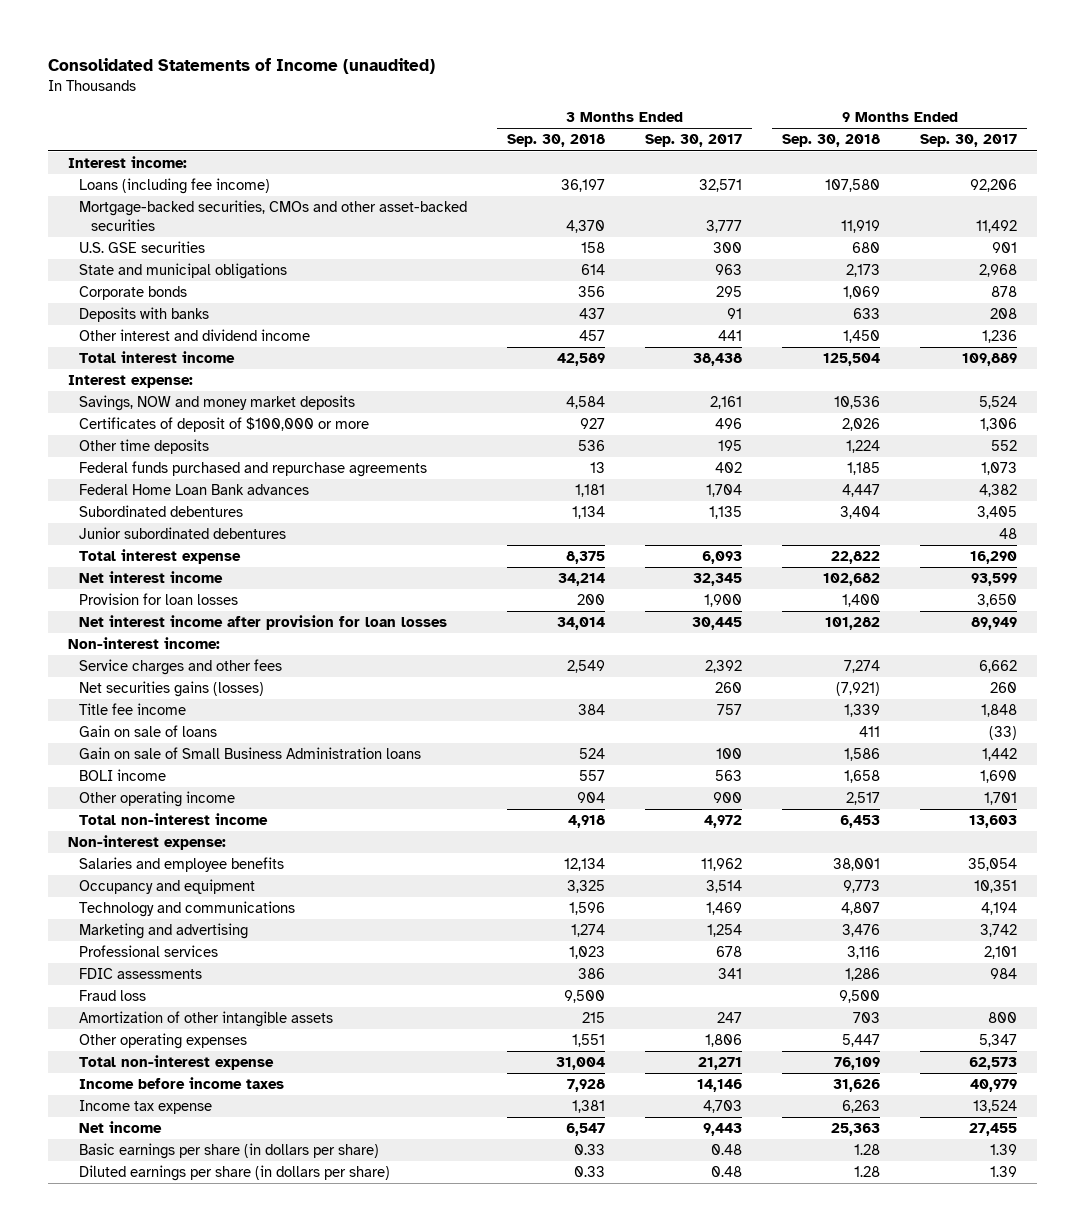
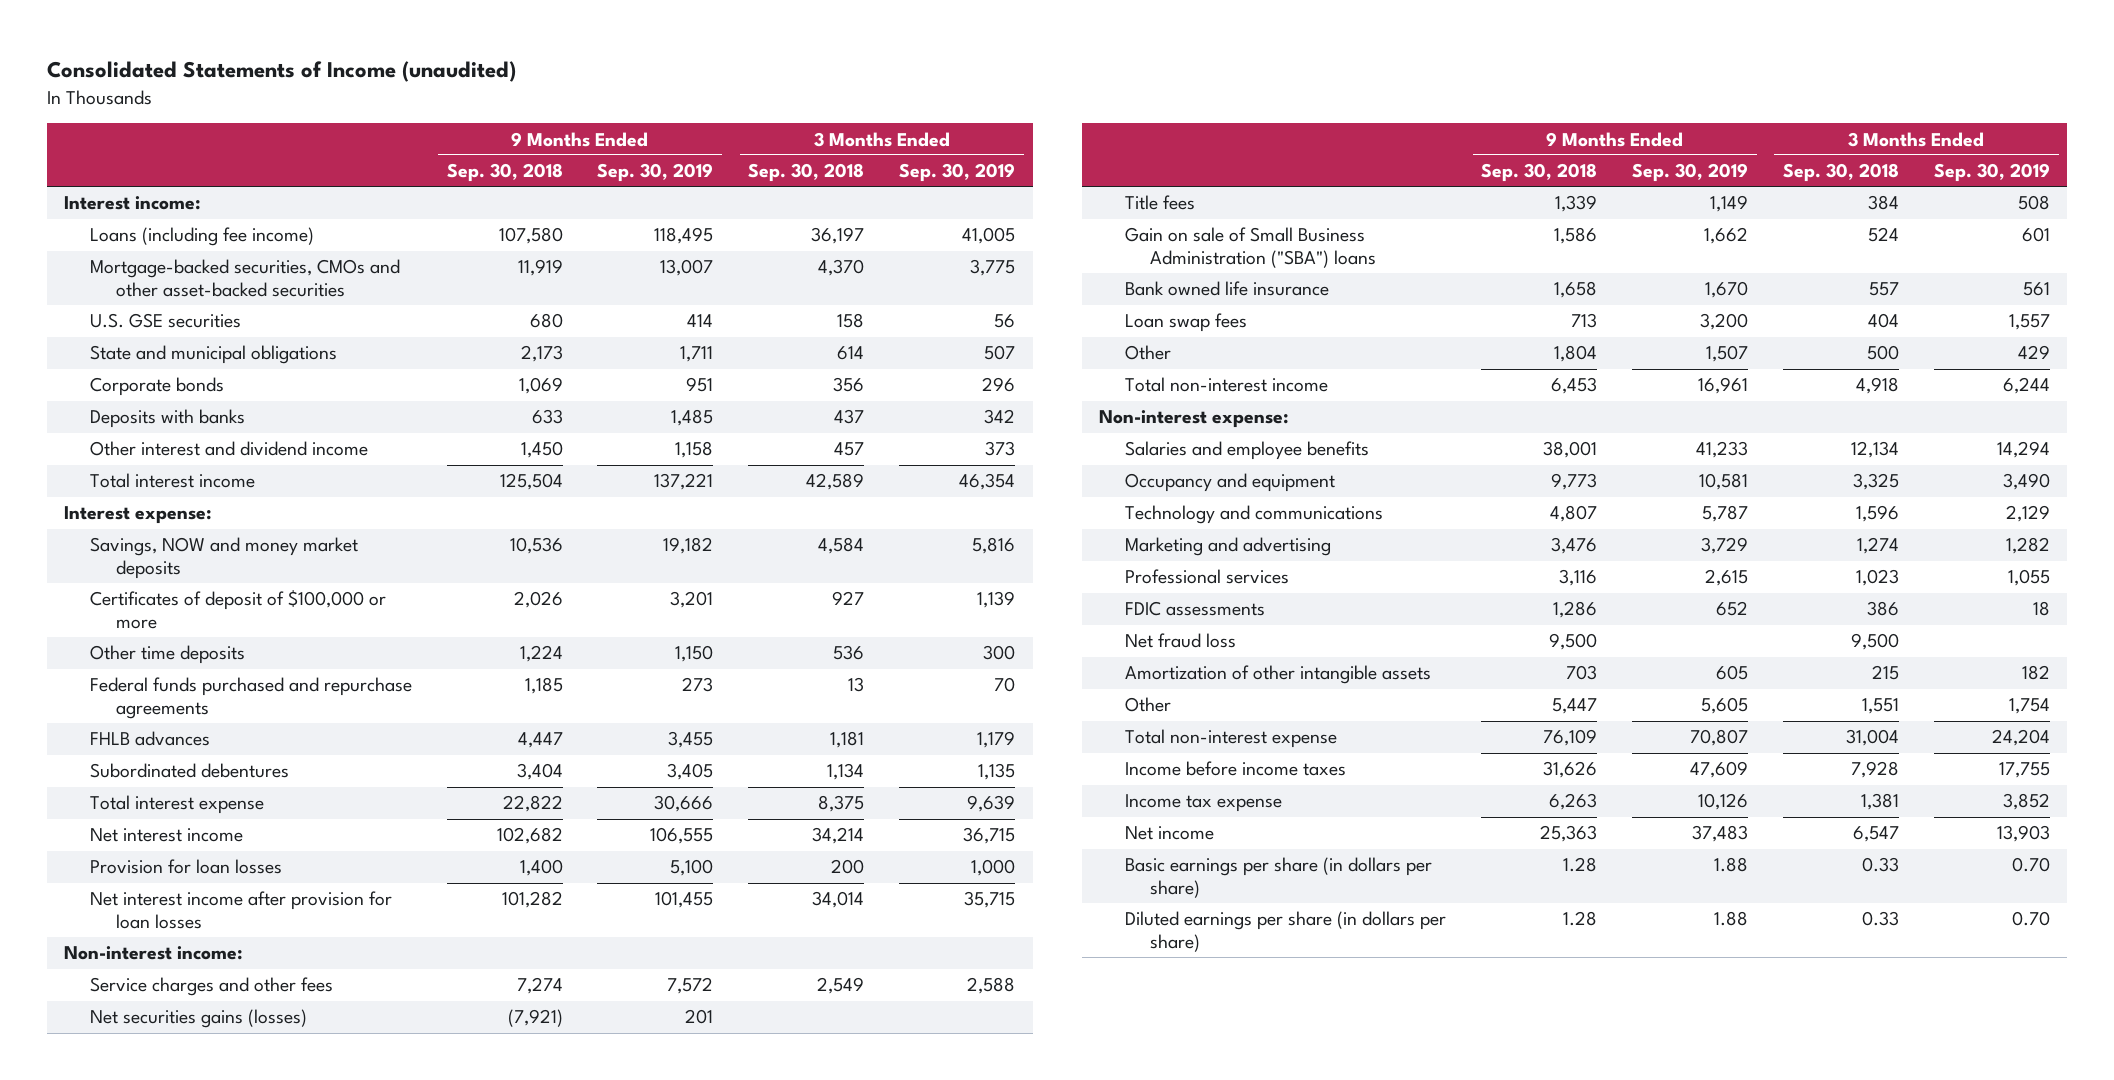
[645,134,743,148] Sep. 30, 2017 -> none
[920,134,1018,148] Sep. 30, 2017 -> none
none -> [597,163,714,183] Sep. 30, 2019
none -> [899,163,1016,183] Sep. 30, 2019
[79,484,310,496] Federal Home Loan Bank advances -> [89,731,210,747] FHLB advances
[79,527,287,540] Junior subordinated debentures -> none
[79,725,218,738] Gain on sale of loans -> none
[79,703,187,716] Title fee income -> [1124,195,1195,211] Title fees
[79,747,422,760] Gain on sale of Small Business Administration loans -> [1124,227,1377,269] Gain on sale of Small Business Administration ("SBA") loans
[79,769,167,782] BOLI income -> [1124,281,1329,297] Bank owned life insurance
none -> [1124,313,1247,333] Loan swap fees
[79,791,236,808] Other operating income -> [1124,345,1171,361] Other
[577,792,606,804] 904 -> [1867,345,1900,361] 500
[846,792,881,806] 2,517 -> [1554,345,1598,363] 1,804
[79,990,147,1002] Fraud loss -> [1124,633,1236,649] Net fraud loss
[79,1033,248,1050] Other operating expenses -> [1124,697,1171,713] Other

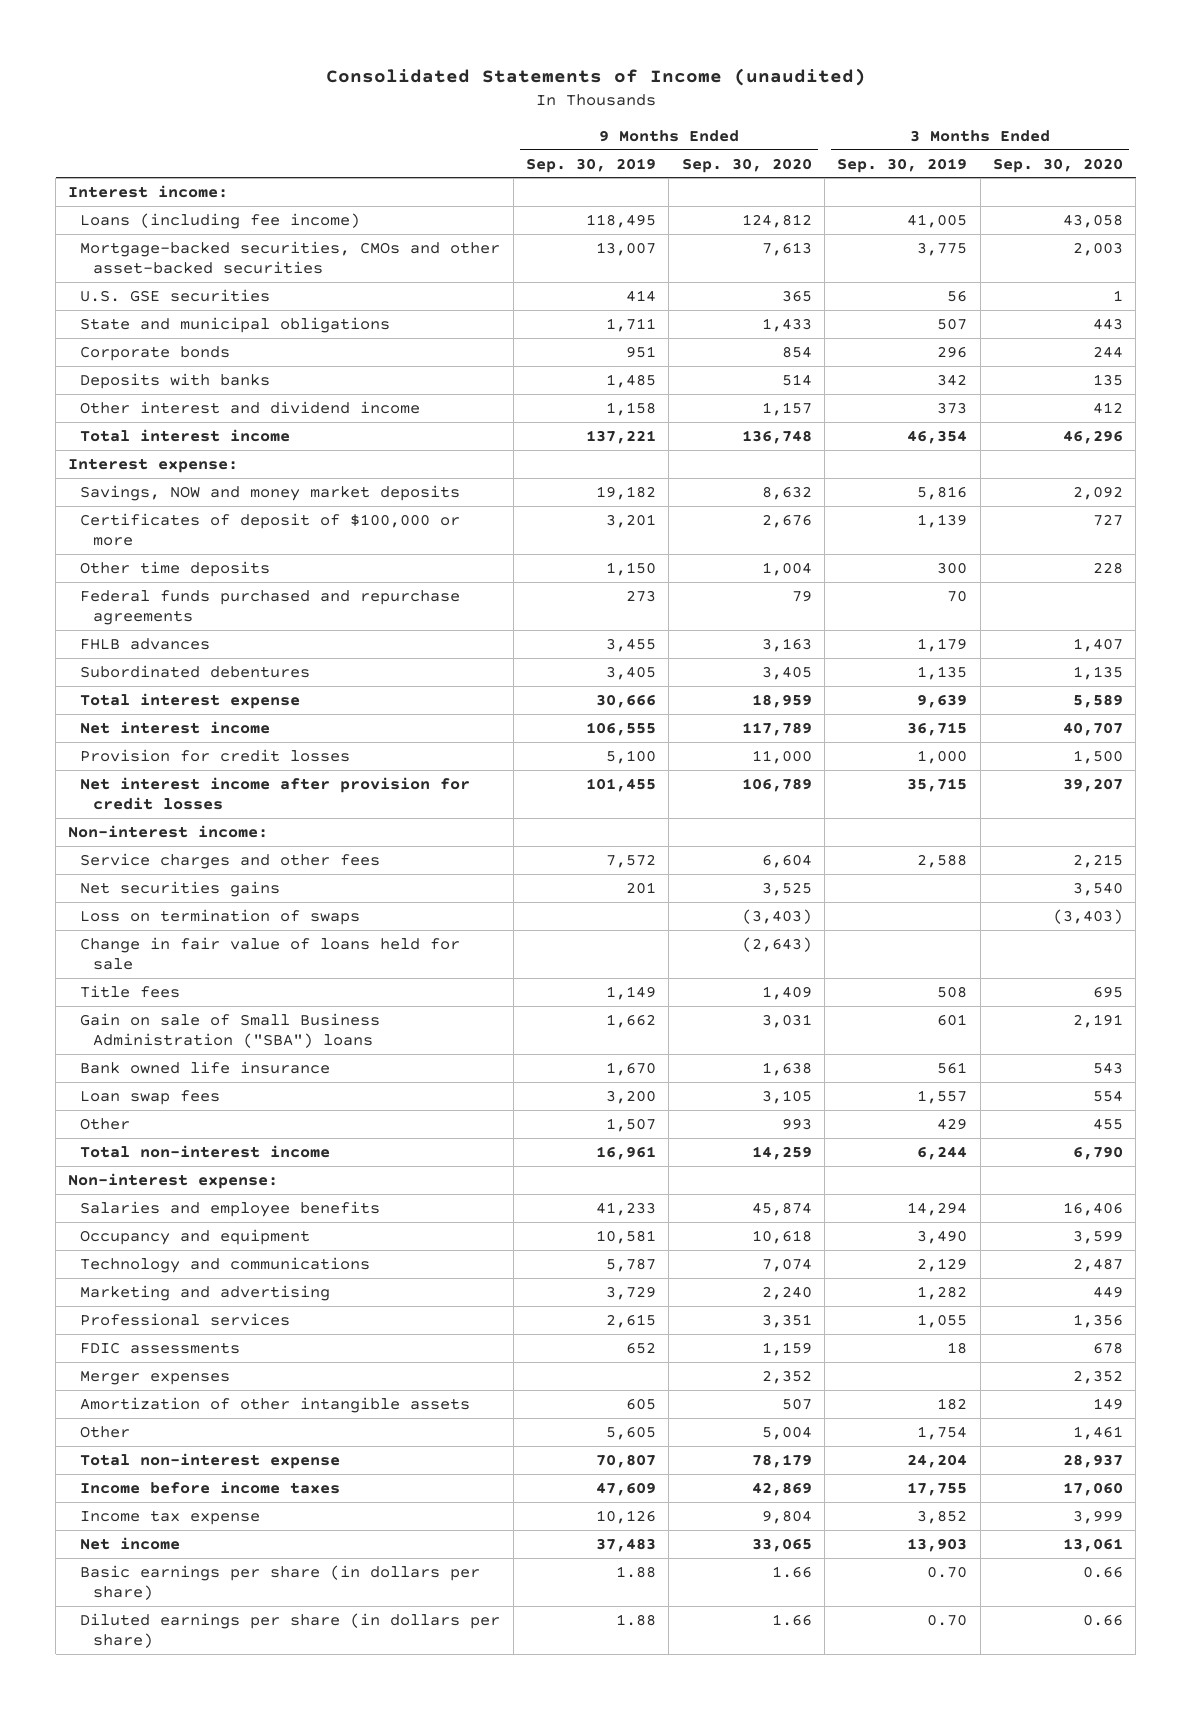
[446,163,563,183] Sep. 30, 2018 -> none
[748,163,865,183] Sep. 30, 2018 -> none
none -> [681,157,812,173] Sep. 30, 2020
none -> [992,157,1123,173] Sep. 30, 2020
[89,859,282,875] Provision for loan losses -> [80,748,351,762] Provision for credit losses
[89,891,392,930] Net interest income after provision for loan losses -> [80,776,471,810] Net interest income after provision for credit losses
[89,1009,307,1029] Net securities gains (losses) -> [80,880,281,897] Net securities gains
none -> [80,908,361,925] Loss on termination of swaps
none -> [80,936,461,970] Change in fair value of loans held for sale
[1124,633,1236,649] Net fraud loss -> none
none -> [80,1370,231,1385] Merger expenses

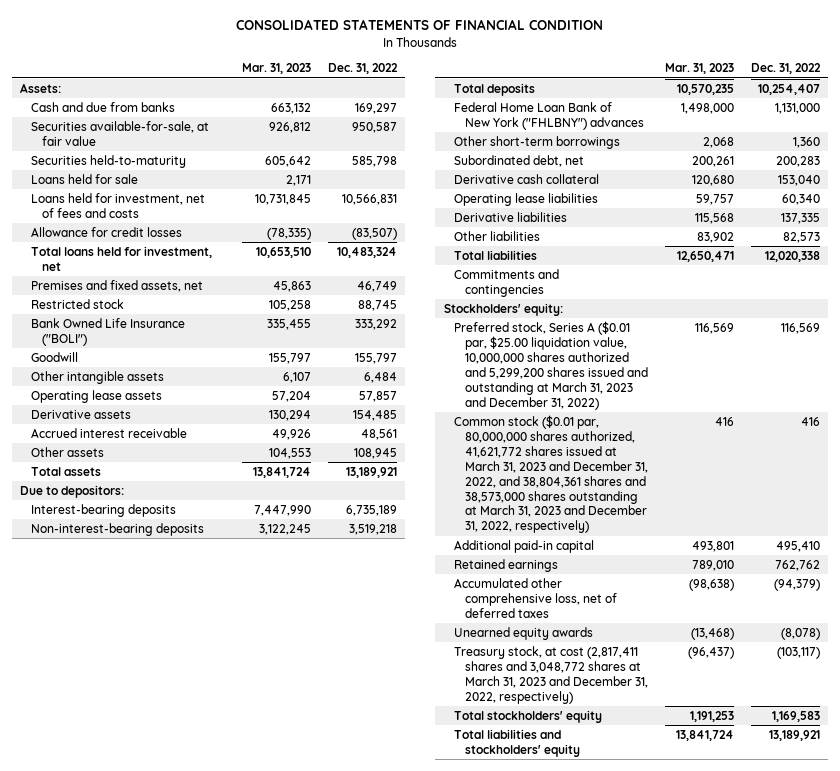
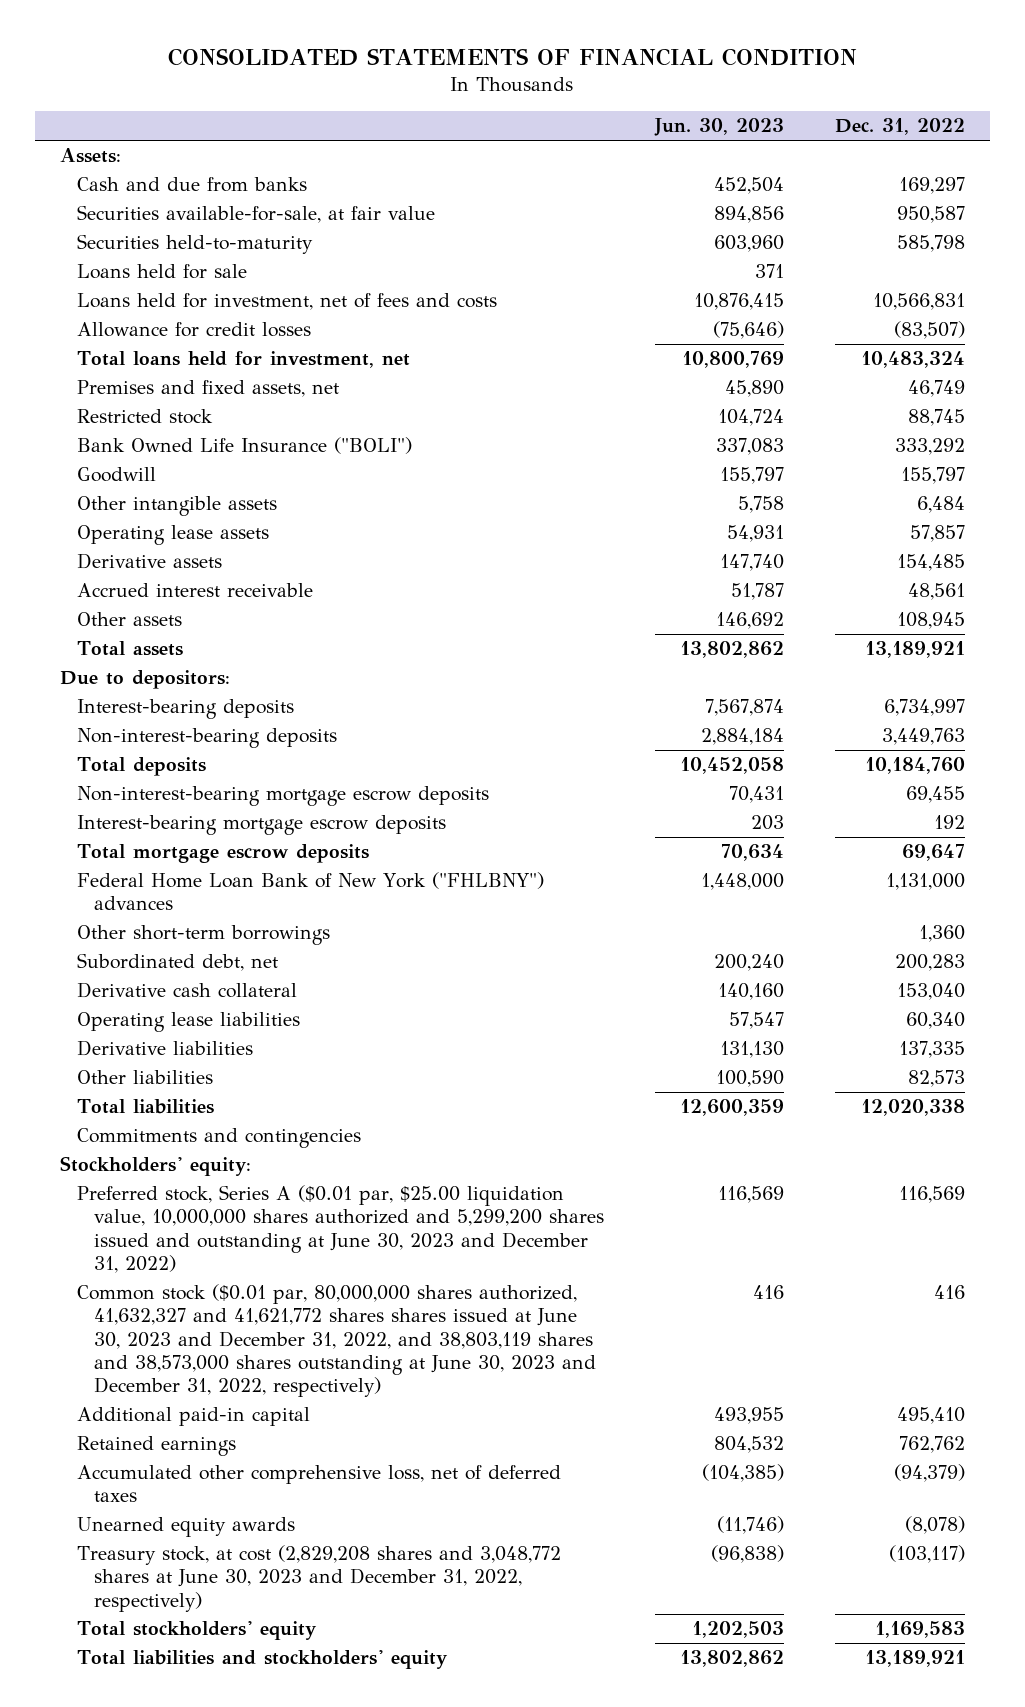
[241,63,311,75] Mar. 31, 2023 -> none
none -> [653,118,784,137] Jun. 30, 2023
[345,504,397,516] 6,735,189 -> [883,699,965,717] 6,734,997
[348,523,397,535] 3,519,218 -> [881,728,965,746] 3,449,763
[757,83,820,95] 10,254,407 -> [864,757,965,775] 10,184,760
none -> [76,786,489,807] Non-interest-bearing mortgage escrow deposits
none -> [76,815,446,836] Interest-bearing mortgage escrow deposits
none -> [76,844,369,864] Total mortgage escrow deposits
[454,320,648,410] Preferred stock, Series A ($0.01 par, $25.00 liquidation value, 10,000,000 shares authorized and 5,299,200 shares issued and outstanding at March 31, 2023 and December 31, 2022) -> [76,1185,604,1273] Preferred stock, Series A ($0.01 par, $25.00 liquidation value, 10,000,000 shares authorized and 5,299,200 shares issued and outstanding at June 30, 2023 and December 31, 2022)
[454,414,648,534] Common stock ($0.01 par, 80,000,000 shares authorized, 41,621,772 shares issued at March 31, 2023 and December 31, 2022, and 38,804,361 shares and 38,573,000 shares outstanding at March 31, 2023 and December 31, 2022, respectively) -> [76,1284,596,1398] Common stock ($0.01 par, 80,000,000 shares authorized, 41,632,327 and 41,621,772 shares shares issued at June 30, 2023 and December 31, 2022, and 38,803,119 shares and 38,573,000 shares outstanding at June 30, 2023 and December 31, 2022, respectively)
[454,645,648,704] Treasury stock, at cost (2,817,411 shares and 3,048,772 shares at March 31, 2023 and December 31, 2022, respectively) -> [76,1545,561,1612] Treasury stock, at cost (2,829,208 shares and 3,048,772 shares at June 30, 2023 and December 31, 2022, respectively)

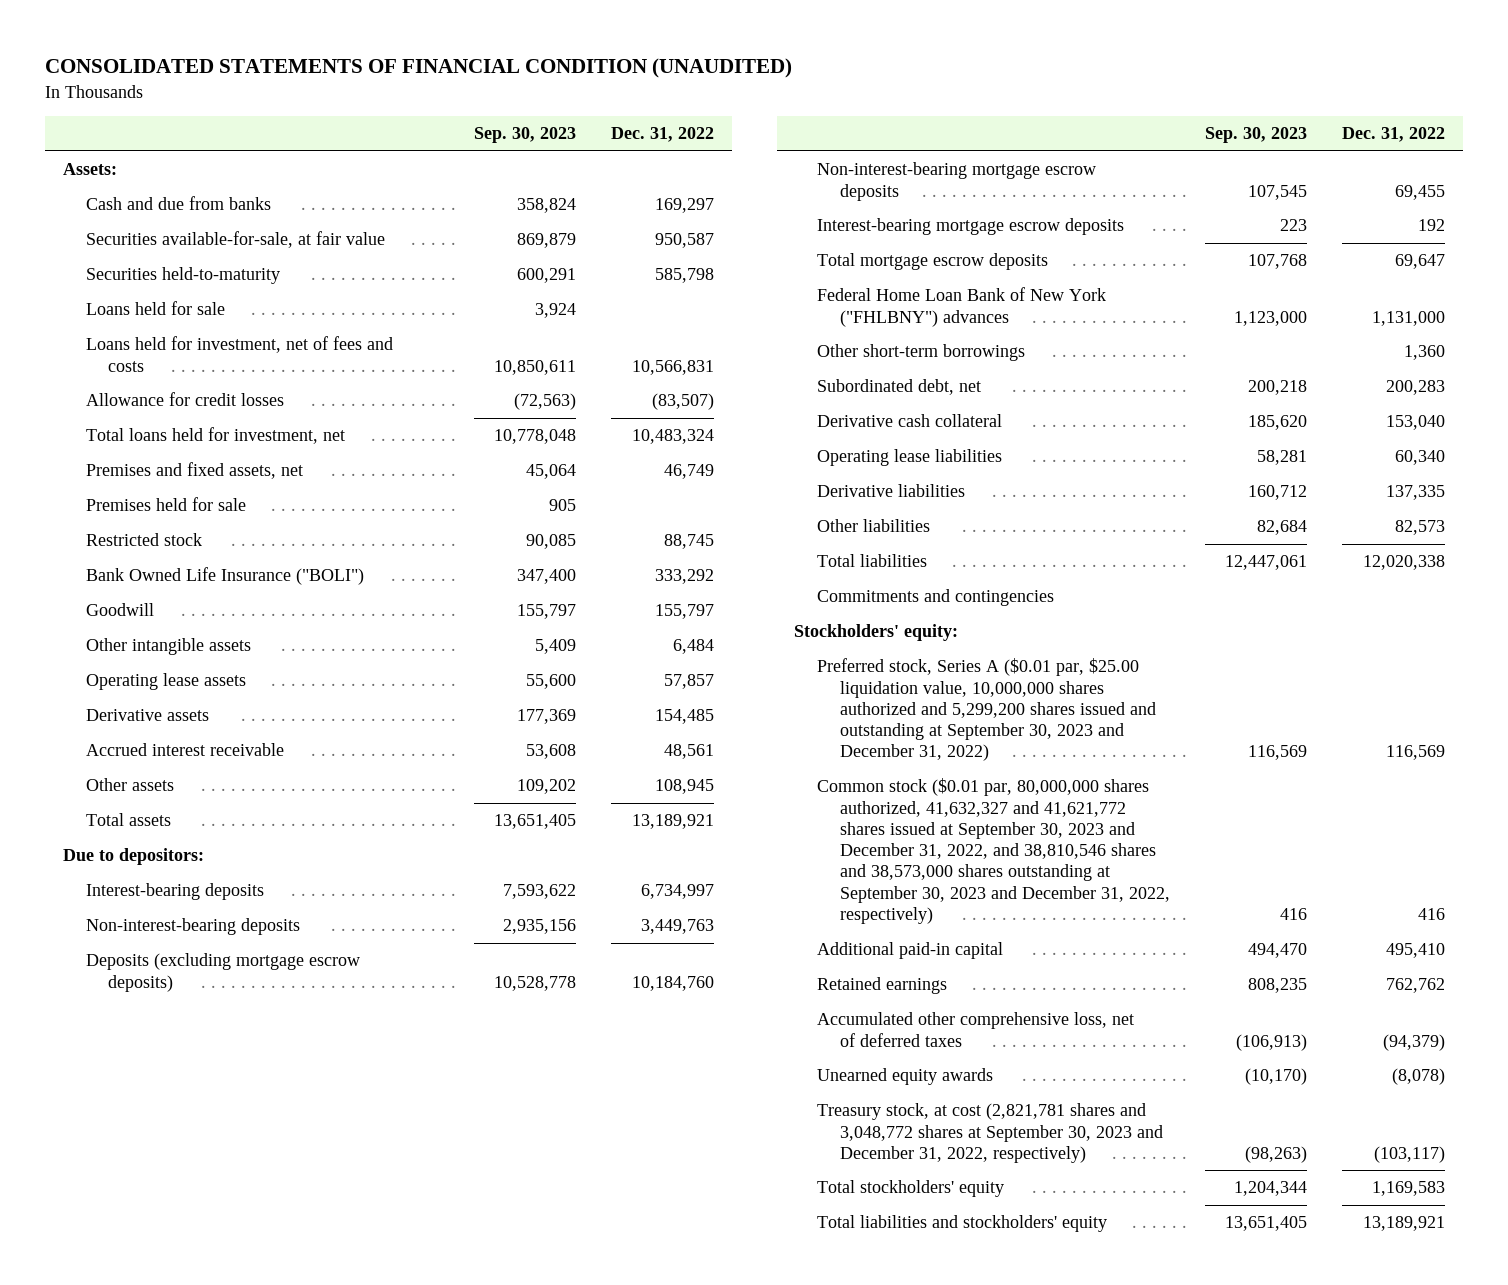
[168,48,858,67] CONSOLIDATED STATEMENTS OF FINANCIAL CONDITION -> [45,58,793,79] CONSOLIDATED STATEMENTS OF FINANCIAL CONDITION (UNAUDITED)
[653,118,784,137] Jun. 30, 2023 -> none
none -> [473,126,576,143] Sep. 30, 2023
none -> [85,497,246,512] Premises held for sale
[76,757,206,777] Total deposits -> [85,953,360,992] Deposits (excluding mortgage escrow deposits)
[76,1185,604,1273] Preferred stock, Series A ($0.01 par, $25.00 liquidation value, 10,000,000 shares authorized and 5,299,200 shares issued and outstanding at June 30, 2023 and December 31, 2022) -> [817,658,1156,762] Preferred stock, Series A ($0.01 par, $25.00 liquidation value, 10,000,000 shares authorized and 5,299,200 shares issued and outstanding at September 30, 2023 and December 31, 2022)
[76,1284,596,1398] Common stock ($0.01 par, 80,000,000 shares authorized, 41,632,327 and 41,621,772 shares shares issued at June 30, 2023 and December 31, 2022, and 38,803,119 shares and 38,573,000 shares outstanding at June 30, 2023 and December 31, 2022, respectively) -> [817,778,1170,924] Common stock ($0.01 par, 80,000,000 shares authorized, 41,632,327 and 41,621,772 shares issued at September 30, 2023 and December 31, 2022, and 38,810,546 shares and 38,573,000 shares outstanding at September 30, 2023 and December 31, 2022, respectively)
[76,1545,561,1612] Treasury stock, at cost (2,829,208 shares and 3,048,772 shares at June 30, 2023 and December 31, 2022, respectively) -> [817,1103,1163,1163] Treasury stock, at cost (2,821,781 shares and 3,048,772 shares at September 30, 2023 and December 31, 2022, respectively)

